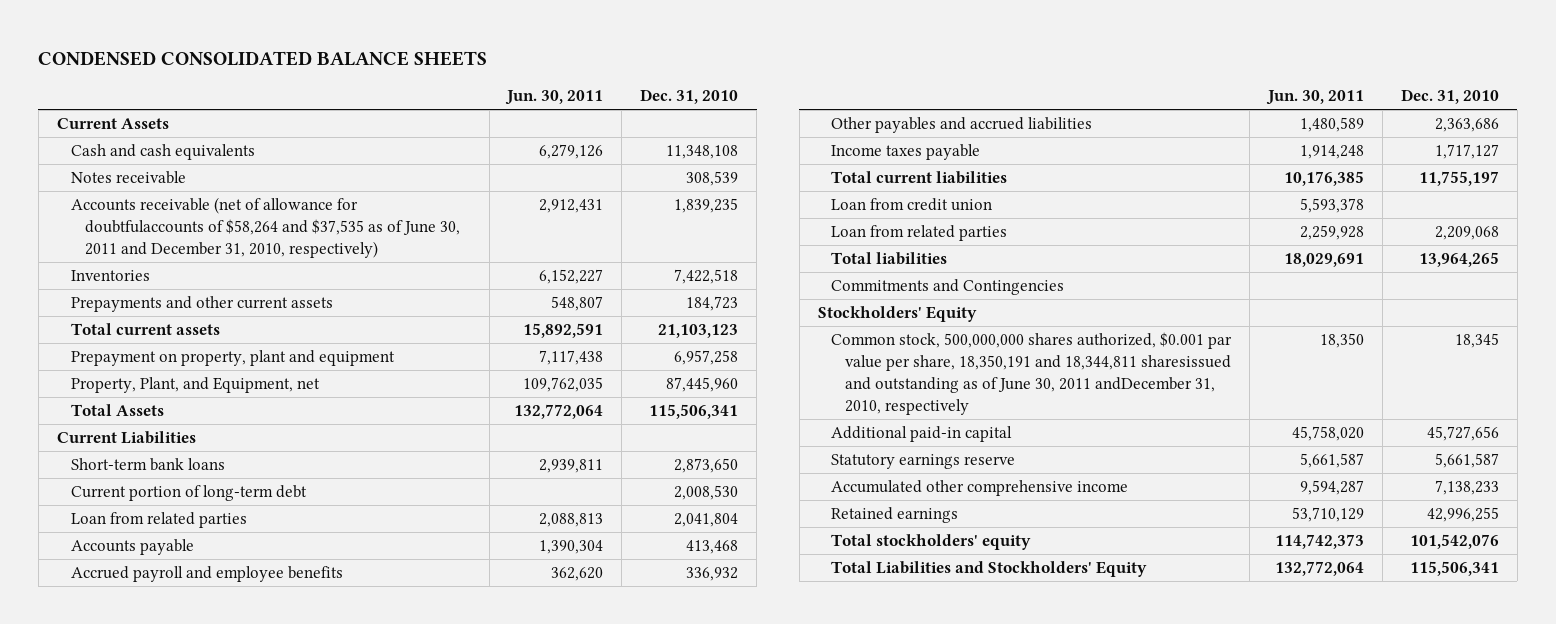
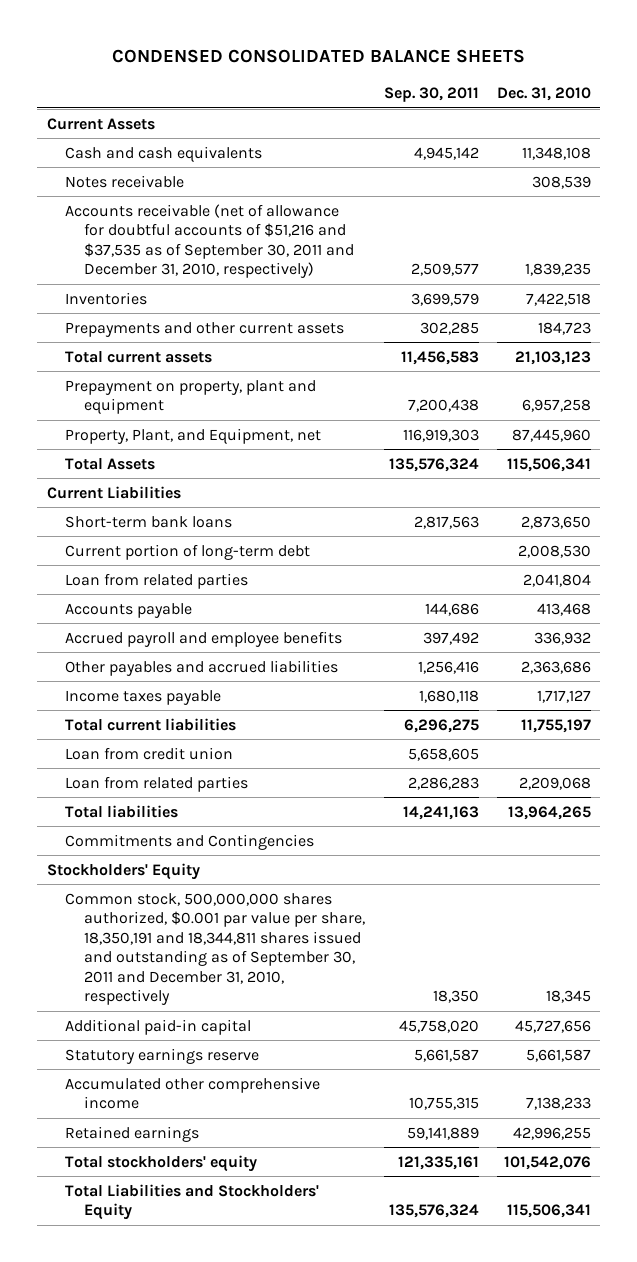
[505,90,604,106] Jun. 30, 2011 -> none
none -> [383,87,479,103] Sep. 30, 2011
[70,197,460,259] Accounts receivable (net of allowance for doubtfulaccounts of $58,264 and $37,535 as of June 30, 2011 and December 31, 2010, respectively) -> [65,203,355,279] Accounts receivable (net of allowance for doubtful accounts of $51,216 and $37,535 as of September 30, 2011 and December 31, 2010, respectively)
[831,332,1233,416] Common stock, 500,000,000 shares authorized, $0.001 par value per share, 18,350,191 and 18,344,811 sharesissued and outstanding as of June 30, 2011 andDecember 31, 2010, respectively -> [65,892,366,1006] Common stock, 500,000,000 shares authorized, $0.001 par value per share, 18,350,191 and 18,344,811 shares issued and outstanding as of September 30, 2011 and December 31, 2010, respectively

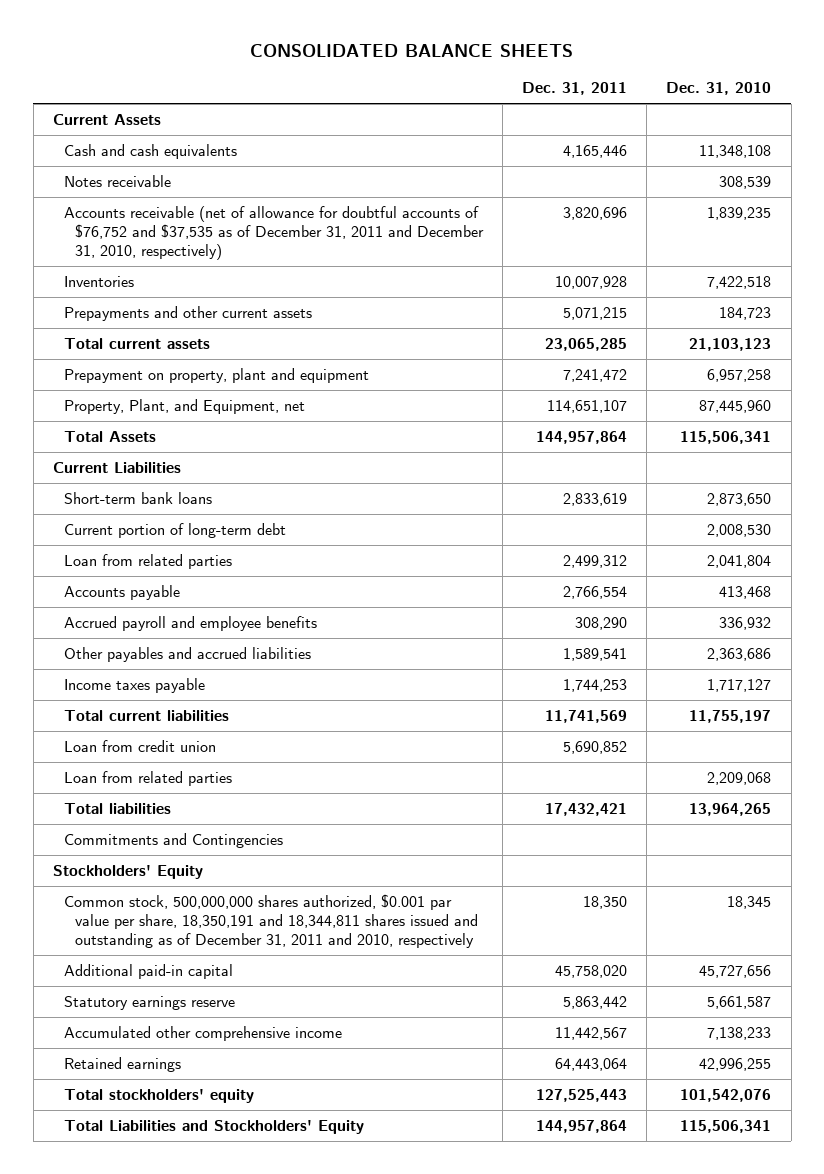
[111,49,525,64] CONDENSED CONSOLIDATED BALANCE SHEETS -> [250,44,574,58] CONSOLIDATED BALANCE SHEETS
[383,87,479,103] Sep. 30, 2011 -> none
none -> [522,82,628,96] Dec. 31, 2011
[65,203,355,279] Accounts receivable (net of allowance for doubtful accounts of $51,216 and $37,535 as of September 30, 2011 and December 31, 2010, respectively) -> [63,205,485,261] Accounts receivable (net of allowance for doubtful accounts of $76,752 and $37,535 as of December 31, 2011 and December 31, 2010, respectively)
[65,892,366,1006] Common stock, 500,000,000 shares authorized, $0.001 par value per share, 18,350,191 and 18,344,811 shares issued and outstanding as of September 30, 2011 and December 31, 2010, respectively -> [63,893,479,949] Common stock, 500,000,000 shares authorized, $0.001 par value per share, 18,350,191 and 18,344,811 shares issued and outstanding as of December 31, 2011 and 2010, respectively

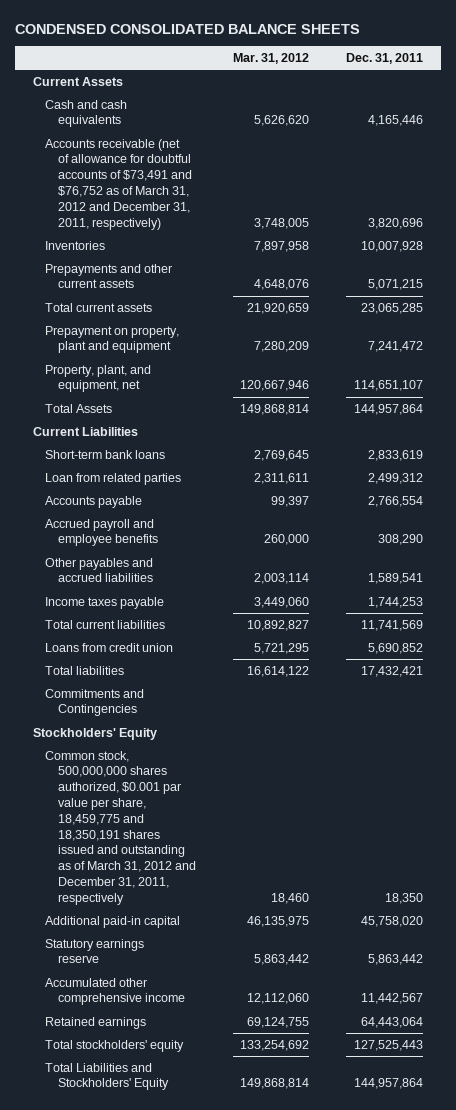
[250,44,574,58] CONSOLIDATED BALANCE SHEETS -> [14,24,360,35] CONDENSED CONSOLIDATED BALANCE SHEETS
[666,82,772,96] Dec. 31, 2010 -> none
none -> [232,53,309,65] Mar. 31, 2012
[63,174,171,187] Notes receivable -> none
[63,205,485,261] Accounts receivable (net of allowance for doubtful accounts of $76,752 and $37,535 as of December 31, 2011 and December 31, 2010, respectively) -> [45,138,192,230] Accounts receivable (net of allowance for doubtful accounts of $73,491 and $76,752 as of March 31, 2012 and December 31, 2011, respectively)
[63,398,305,414] Property, Plant, and Equipment, net -> [45,364,152,393] Property, plant, and equipment, net
[63,522,286,538] Current portion of long-term debt -> none
[63,770,232,786] Loan from related parties -> none
[63,739,216,752] Loan from credit union -> [45,642,174,652] Loans from credit union
[63,893,479,949] Common stock, 500,000,000 shares authorized, $0.001 par value per share, 18,350,191 and 18,344,811 shares issued and outstanding as of December 31, 2011 and 2010, respectively -> [45,750,196,905] Common stock, 500,000,000 shares authorized, $0.001 par value per share, 18,459,775 and 18,350,191 shares issued and outstanding as of March 31, 2012 and December 31, 2011, respectively

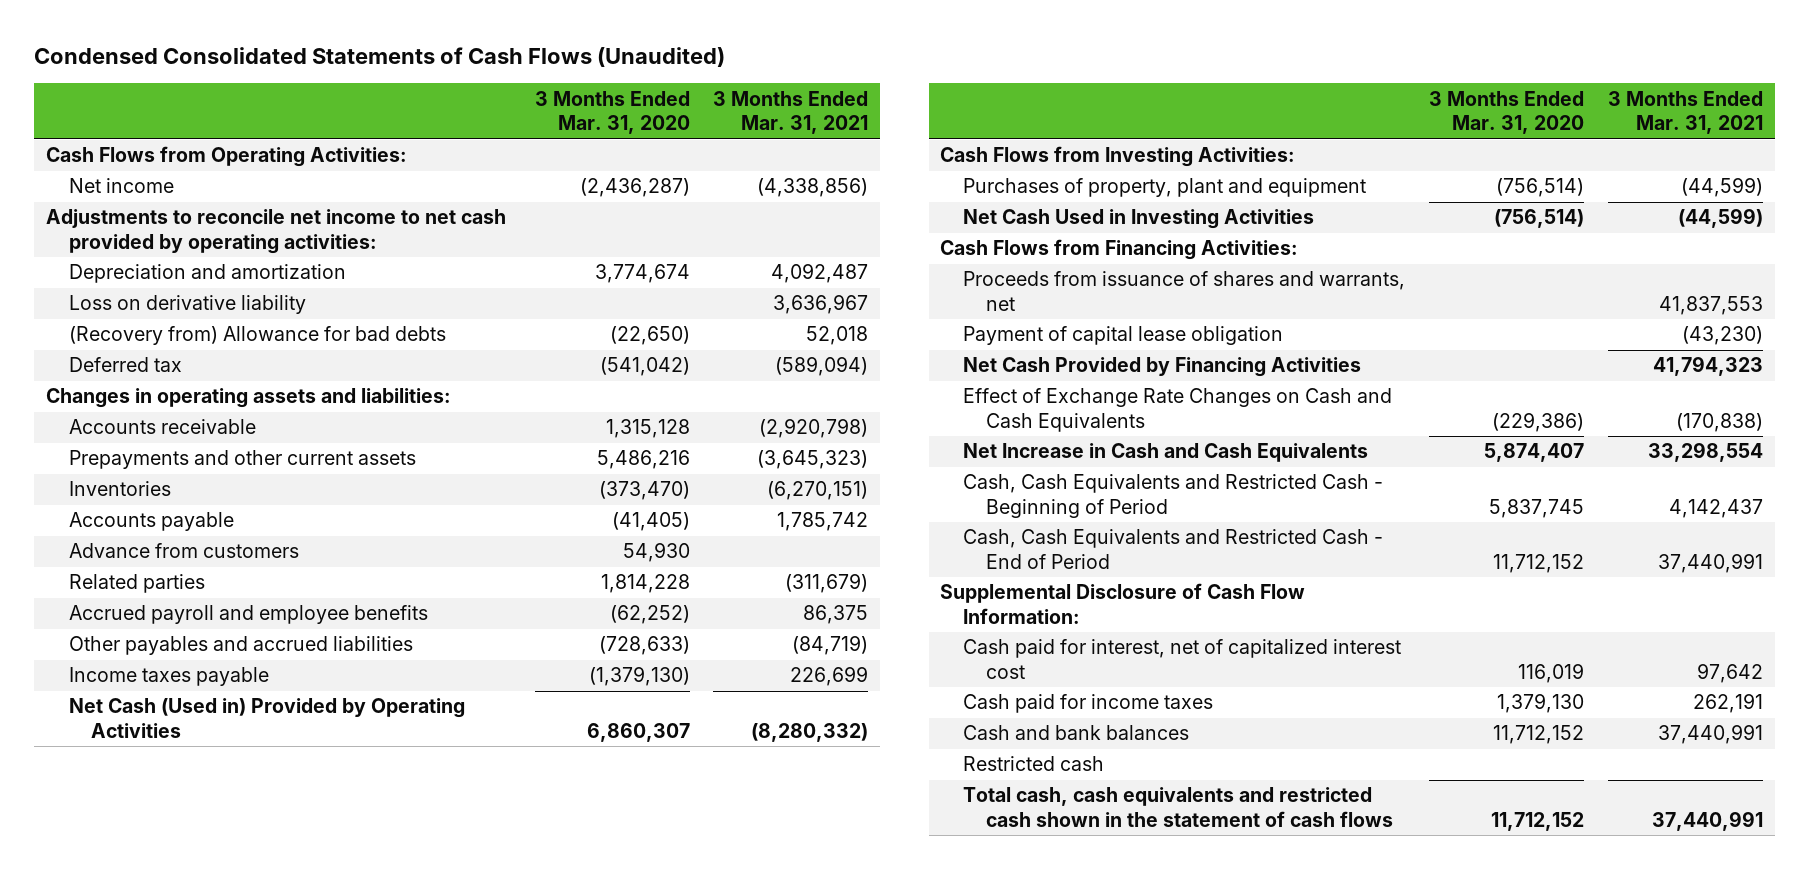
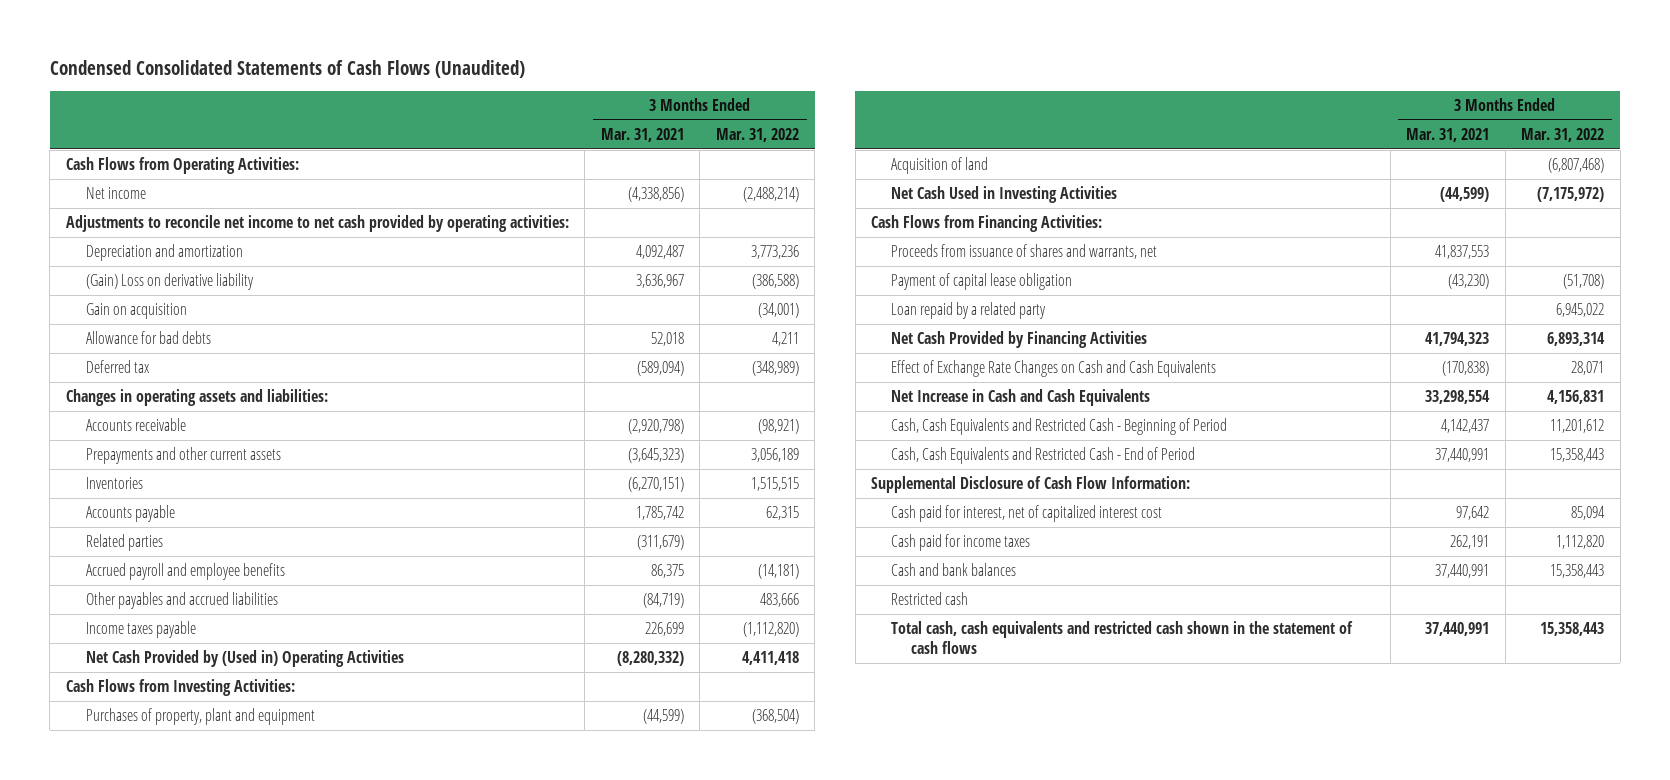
[534,90,690,135] 3 Months Ended Mar. 31, 2020 -> none
none -> [715,128,799,143] Mar. 31, 2022
[68,295,306,315] Loss on derivative liability -> [85,273,254,291] (Gain) Loss on derivative liability
none -> [85,303,187,320] Gain on acquisition
[68,326,446,346] (Recovery from) Allowance for bad debts -> [85,331,211,345] Allowance for bad debts
[68,543,299,559] Advance from customers -> none
[68,698,465,738] Net Cash (Used in) Provided by Operating Activities -> [85,650,404,668] Net Cash Provided by (Used in) Operating Activities
none -> [891,157,989,175] Acquisition of land
none -> [891,302,1047,320] Loan repaid by a related party

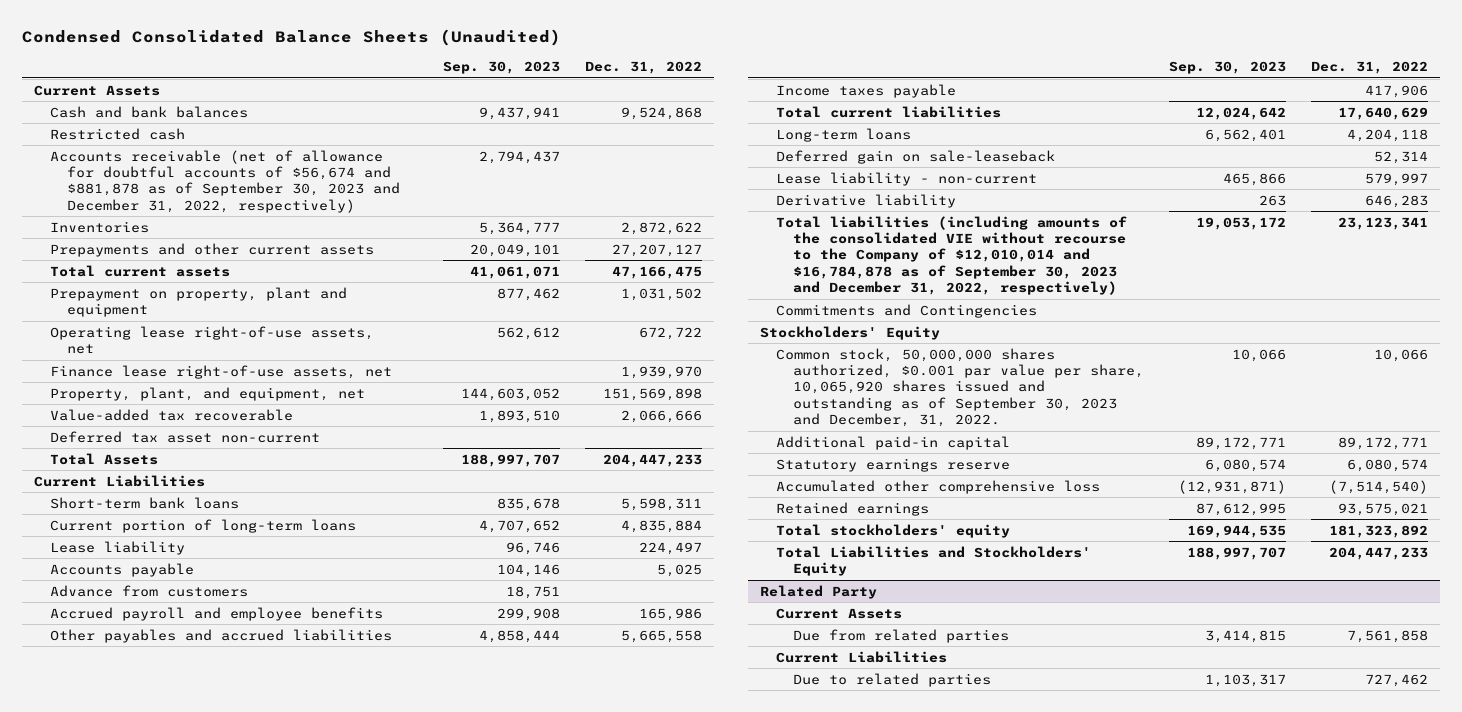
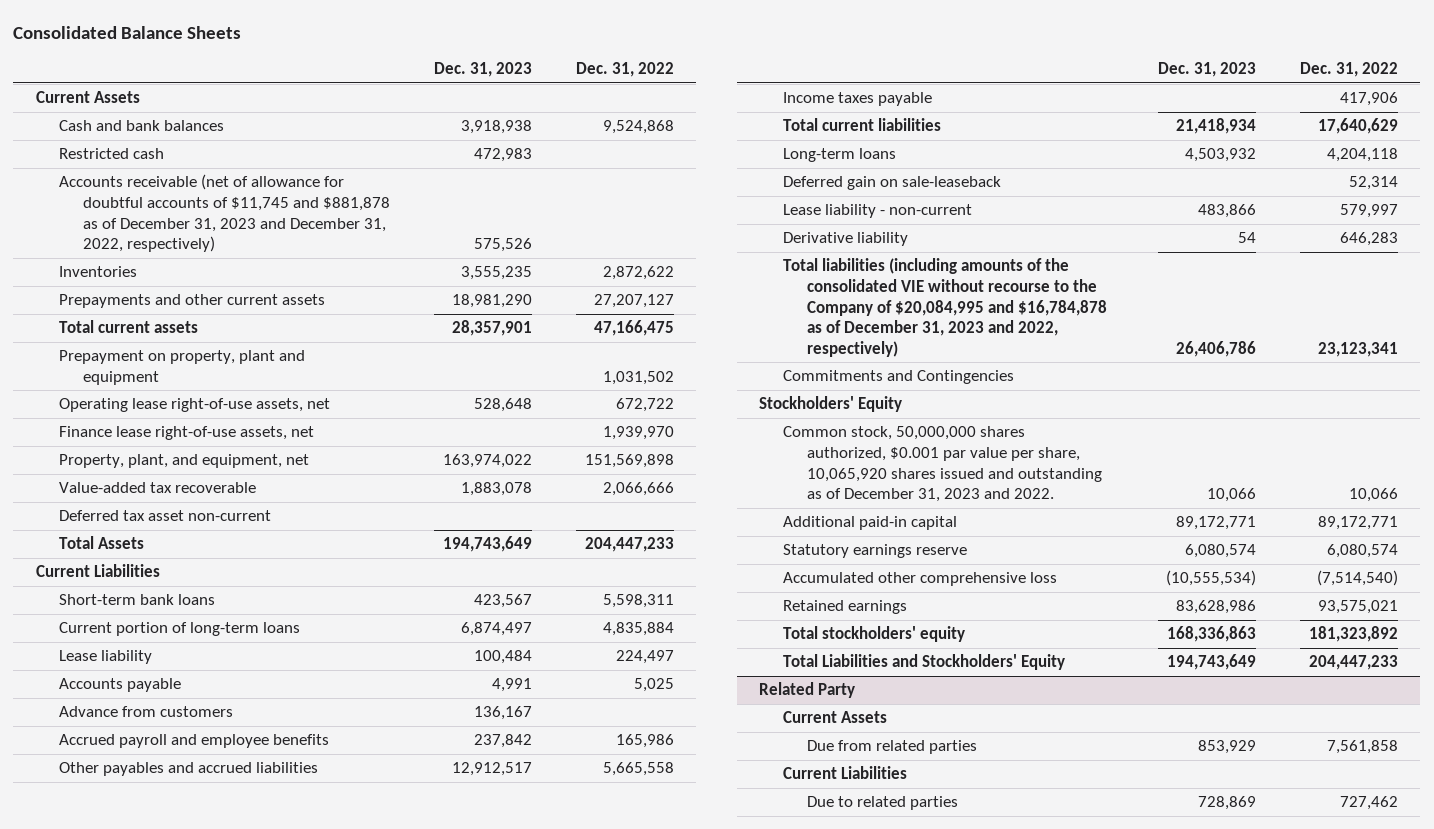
[21,29,561,47] Condensed Consolidated Balance Sheets (Unaudited) -> [13,25,242,39] Consolidated Balance Sheets
[442,61,560,75] Sep. 30, 2023 -> none
none -> [434,62,533,78] Dec. 31, 2023
[50,149,400,213] Accounts receivable (net of allowance for doubtful accounts of $56,674 and $881,878 as of September 30, 2023 and December 31, 2022, respectively) -> [59,174,390,253] Accounts receivable (net of allowance for doubtful accounts of $11,745 and $881,878 as of December 31, 2023 and December 31, 2022, respectively)
[776,215,1128,296] Total liabilities (including amounts of the consolidated VIE without recourse to the Company of $12,010,014 and $16,784,878 as of September 30, 2023 and December 31, 2022, respectively) -> [783,258,1107,357] Total liabilities (including amounts of the consolidated VIE without recourse to the Company of $20,084,995 and $16,784,878 as of December 31, 2023 and 2022, respectively)
[776,347,1144,428] Common stock, 50,000,000 shares authorized, $0.001 par value per share, 10,065,920 shares issued and outstanding as of September 30, 2023 and December, 31, 2022. -> [783,426,1102,503] Common stock, 50,000,000 shares authorized, $0.001 par value per share, 10,065,920 shares issued and outstanding as of December 31, 2023 and 2022.

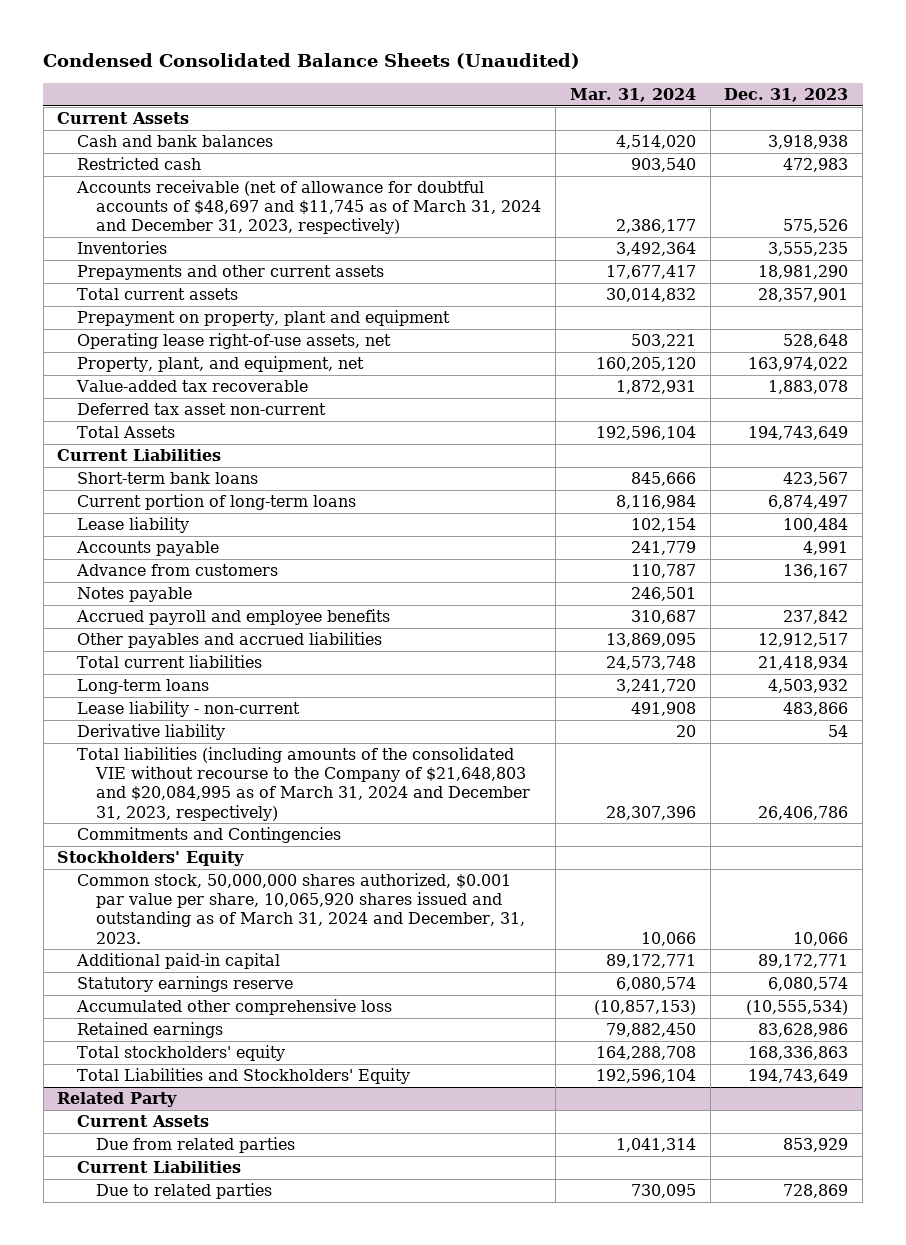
[13,25,242,39] Consolidated Balance Sheets -> [43,53,581,70] Condensed Consolidated Balance Sheets (Unaudited)
[576,62,675,78] Dec. 31, 2022 -> none
none -> [569,87,696,102] Mar. 31, 2024
[59,174,390,253] Accounts receivable (net of allowance for doubtful accounts of $11,745 and $881,878 as of December 31, 2023 and December 31, 2022, respectively) -> [75,180,541,235] Accounts receivable (net of allowance for doubtful accounts of $48,697 and $11,745 as of March 31, 2024 and December 31, 2023, respectively)
[59,426,315,441] Finance lease right-of-use assets, net -> none
none -> [76,587,192,603] Notes payable
[783,92,933,107] Income taxes payable -> none
[783,176,1002,191] Deferred gain on sale-leaseback -> none
[783,258,1107,357] Total liabilities (including amounts of the consolidated VIE without recourse to the Company of $20,084,995 and $16,784,878 as of December 31, 2023 and 2022, respectively) -> [76,747,530,821] Total liabilities (including amounts of the consolidated VIE without recourse to the Company of $21,648,803 and $20,084,995 as of March 31, 2024 and December 31, 2023, respectively)
[783,426,1102,503] Common stock, 50,000,000 shares authorized, $0.001 par value per share, 10,065,920 shares issued and outstanding as of December 31, 2023 and 2022. -> [76,873,525,944] Common stock, 50,000,000 shares authorized, $0.001 par value per share, 10,065,920 shares issued and outstanding as of March 31, 2024 and December, 31, 2023.

